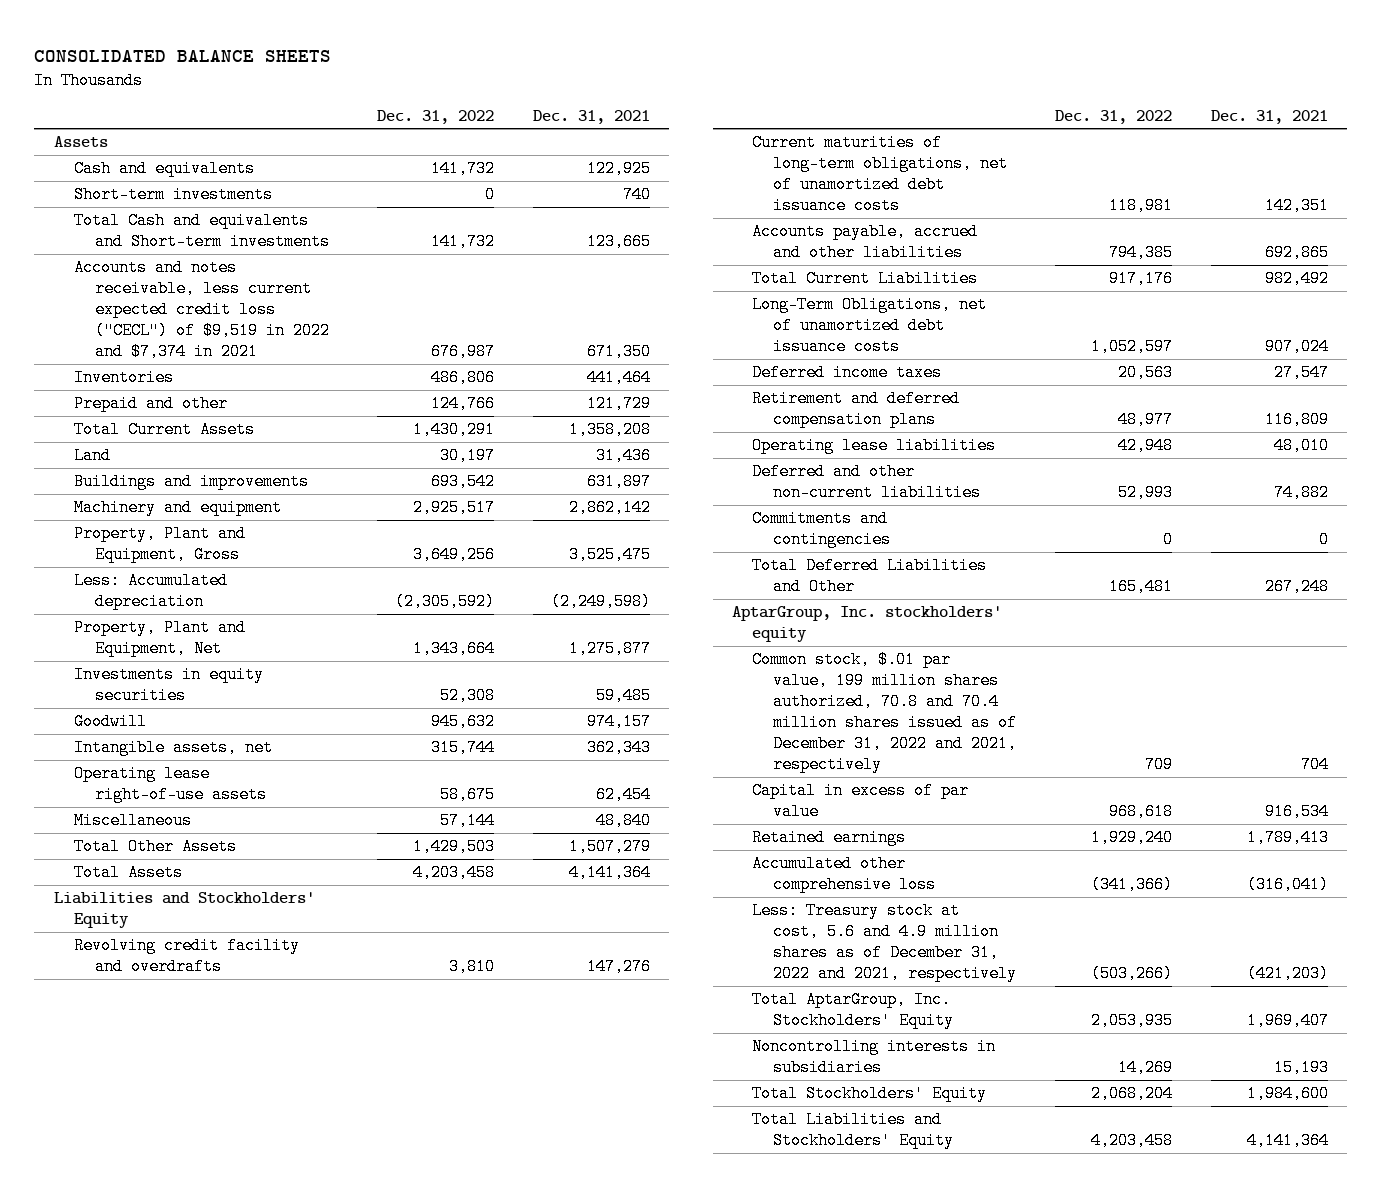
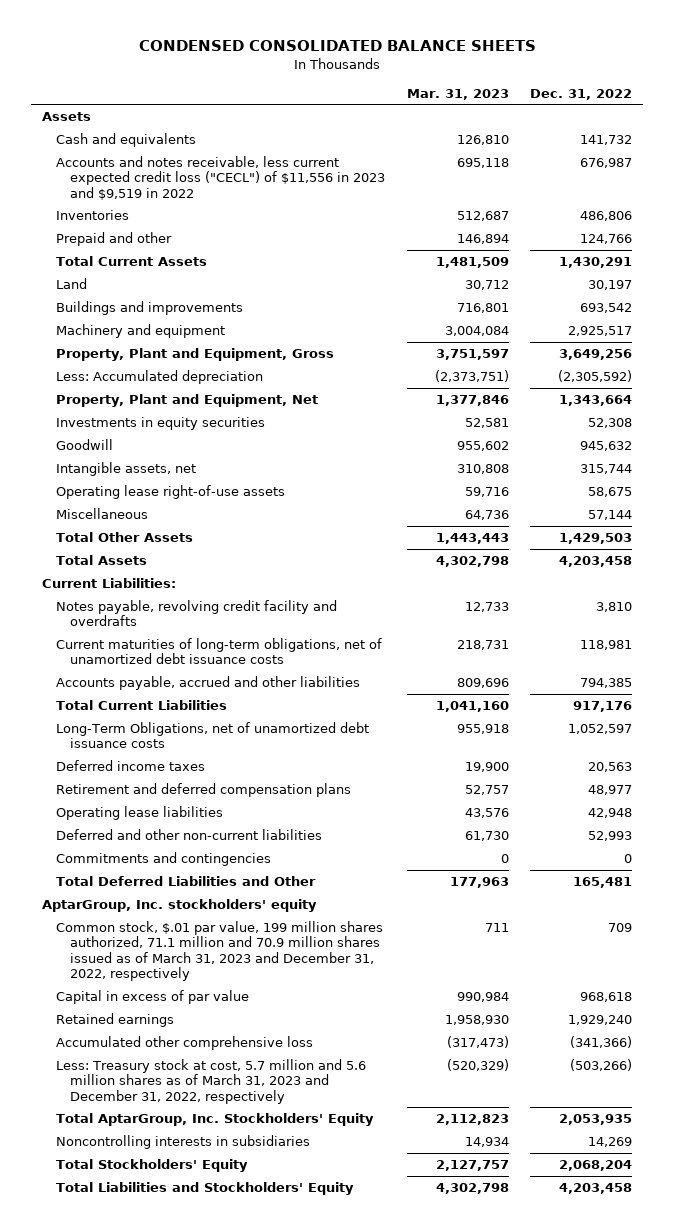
[34,49,332,62] CONSOLIDATED BALANCE SHEETS -> [139,40,537,52] CONDENSED CONSOLIDATED BALANCE SHEETS
[532,109,650,124] Dec. 31, 2021 -> none
none -> [406,88,509,100] Mar. 31, 2023
[74,186,274,204] Short-term investments -> none
[74,212,330,251] Total Cash and equivalents and Short-term investments -> none
[74,259,330,361] Accounts and notes receivable, less current expected credit loss ("CECL") of $9,519 in 2022 and $7,374 in 2021 -> [56,156,386,200] Accounts and notes receivable, less current expected credit loss ("CECL") of $11,556 in 2023 and $9,519 in 2022
[53,892,315,929] Liabilities and Stockholders' Equity -> none
none -> [42,578,177,589] Current Liabilities:
[74,937,301,976] Revolving credit facility and overdrafts -> [56,600,338,627] Notes payable, revolving credit facility and overdrafts
[752,651,1017,774] Common stock, $.01 par value, 199 million shares authorized, 70.8 and 70.4 million shares issued as of December 31, 2022 and 2021, respectively -> [56,921,384,981] Common stock, $.01 par value, 199 million shares authorized, 71.1 million and 70.9 million shares issued as of March 31, 2023 and December 31, 2022, respectively
[752,902,1017,983] Less: Treasury stock at cost, 5.6 and 4.9 million shares as of December 31, 2022 and 2021, respectively -> [56,1059,367,1104] Less: Treasury stock at cost, 5.7 million and 5.6 million shares as of March 31, 2023 and December 31, 2022, respectively

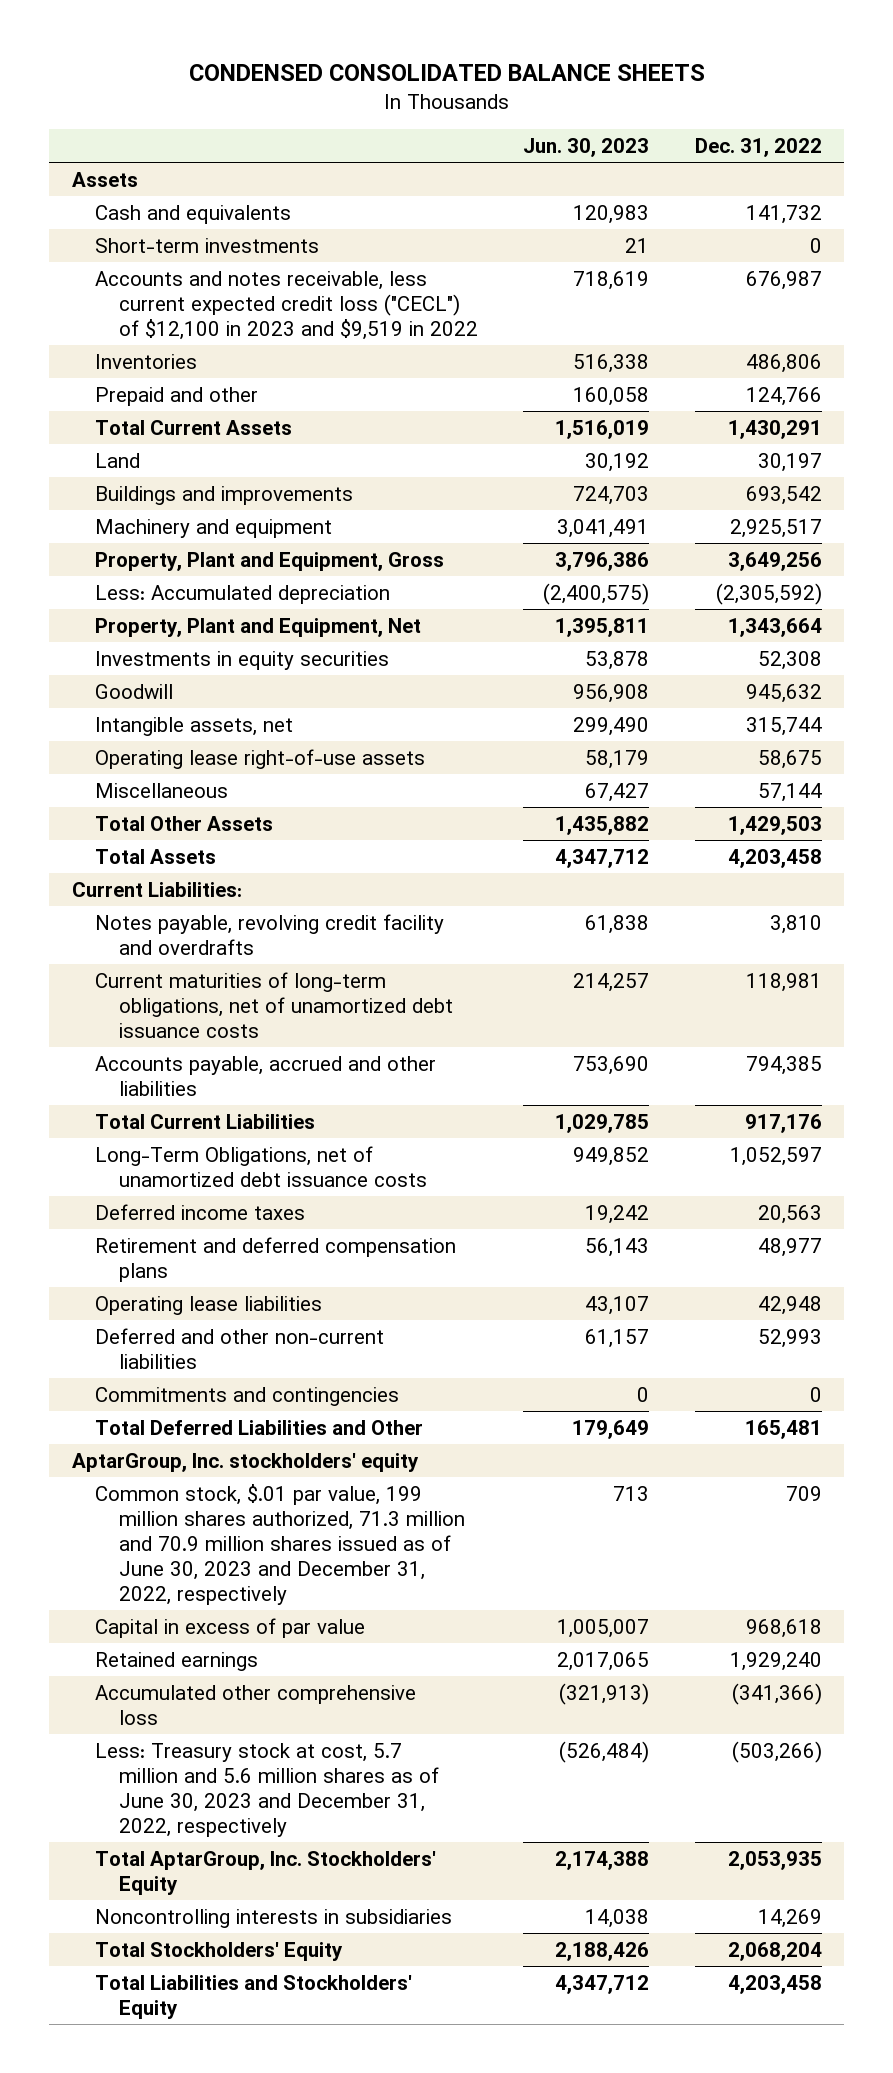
[406,88,509,100] Mar. 31, 2023 -> none
none -> [523,138,650,158] Jun. 30, 2023
none -> [95,237,320,253] Short-term investments
[56,156,386,200] Accounts and notes receivable, less current expected credit loss ("CECL") of $11,556 in 2023 and $9,519 in 2022 -> [95,270,478,341] Accounts and notes receivable, less current expected credit loss ("CECL") of $12,100 in 2023 and $9,519 in 2022
[56,921,384,981] Common stock, $.01 par value, 199 million shares authorized, 71.1 million and 70.9 million shares issued as of March 31, 2023 and December 31, 2022, respectively -> [95,1483,465,1606] Common stock, $.01 par value, 199 million shares authorized, 71.3 million and 70.9 million shares issued as of June 30, 2023 and December 31, 2022, respectively
[56,1059,367,1104] Less: Treasury stock at cost, 5.7 million and 5.6 million shares as of March 31, 2023 and December 31, 2022, respectively -> [95,1742,439,1838] Less: Treasury stock at cost, 5.7 million and 5.6 million shares as of June 30, 2023 and December 31, 2022, respectively

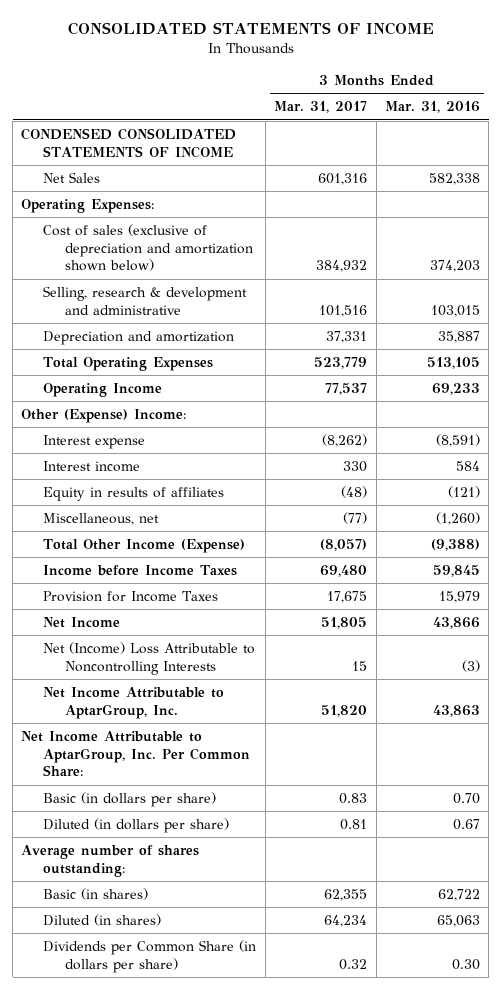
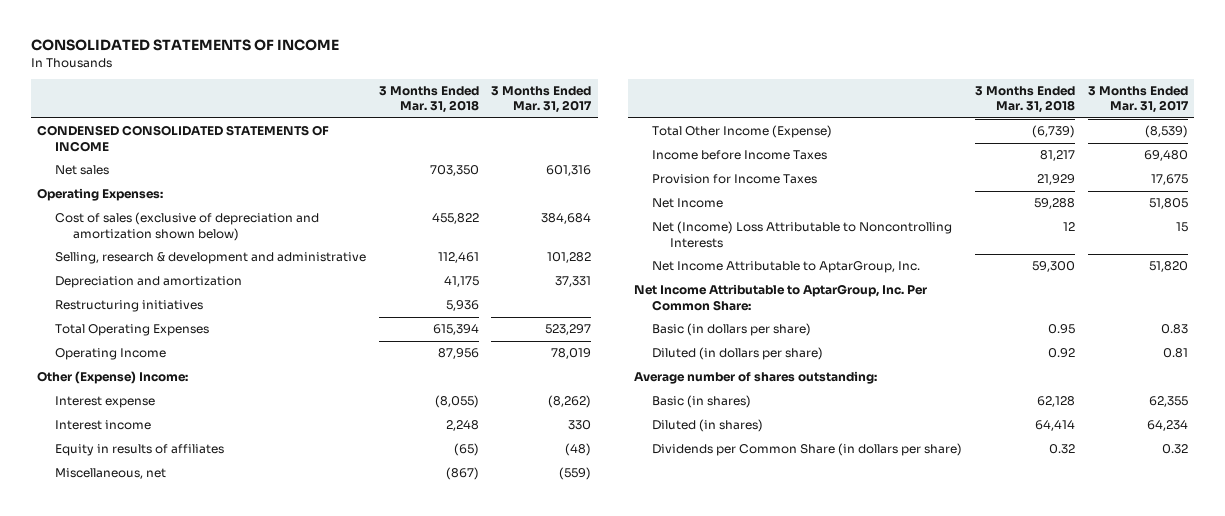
[384,101,480,114] Mar. 31, 2016 -> none
none -> [378,86,479,114] 3 Months Ended Mar. 31, 2018
[43,171,101,183] Net Sales -> [55,165,110,176] Net sales
[316,260,368,273] 384,932 -> [541,213,592,225] 384,684
[319,304,368,317] 101,516 -> [547,252,592,264] 101,282
none -> [55,300,204,313] Restructuring initiatives
[314,356,368,369] 523,779 -> [545,324,592,336] 523,297
[325,382,368,395] 77,537 -> [551,348,592,360] 78,019
[343,511,368,524] (77) -> [559,467,592,481] (559)
[320,538,368,551] (8,057) -> [1144,125,1188,139] (8,539)

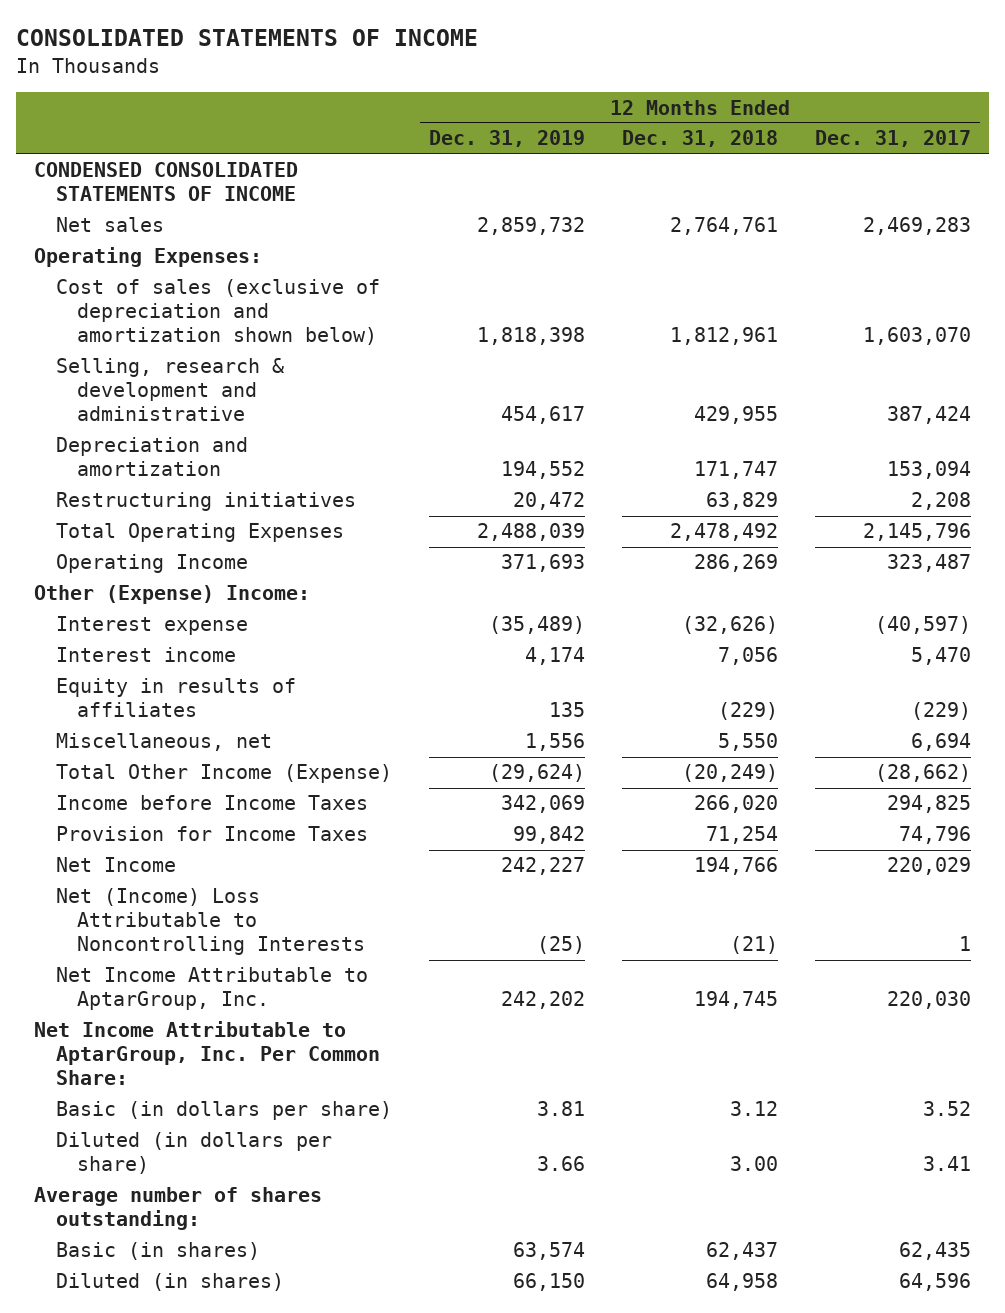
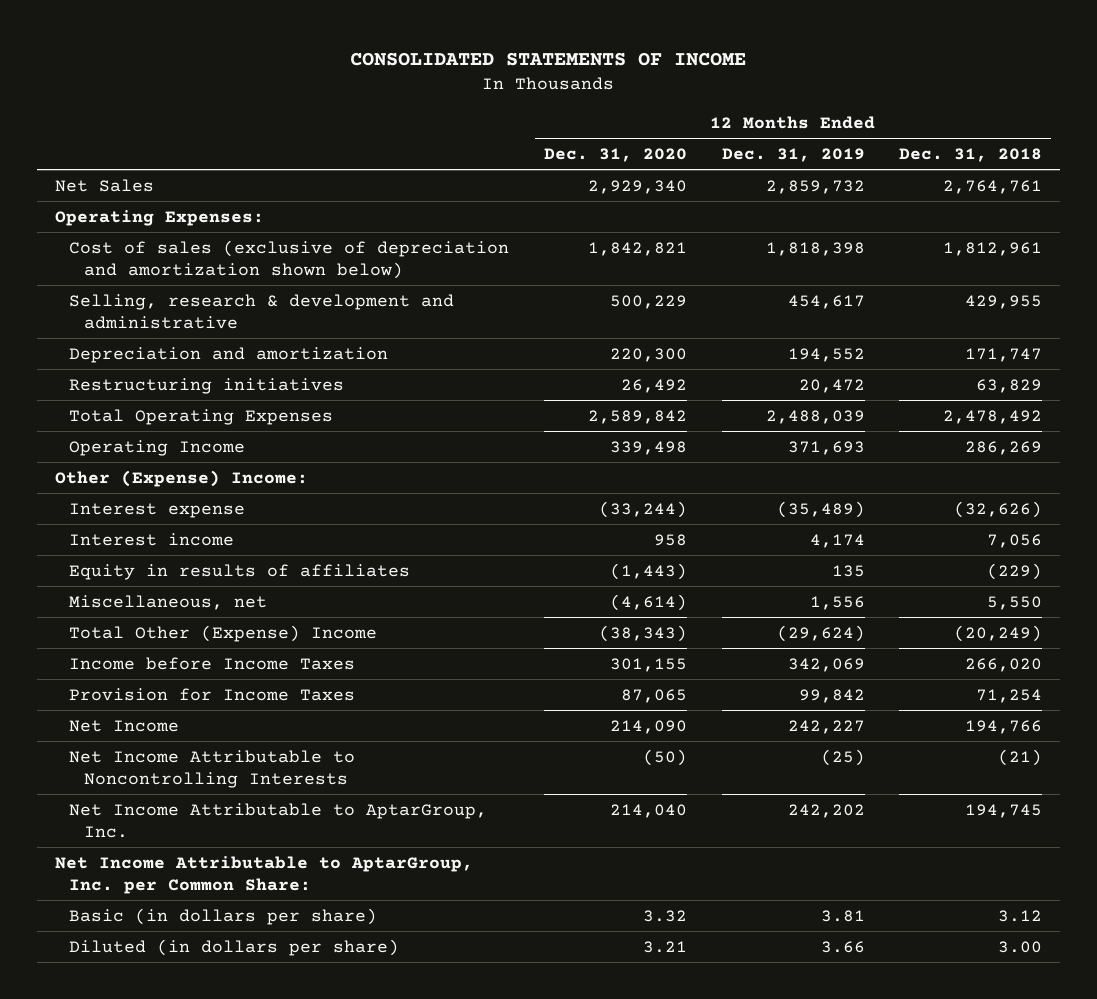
[814,130,971,148] Dec. 31, 2017 -> none
none -> [544,147,688,162] Dec. 31, 2020
[34,162,299,202] CONDENSED CONSOLIDATED STATEMENTS OF INCOME -> none
[55,217,164,233] Net sales -> [54,178,154,192] Net Sales
[55,764,392,784] Total Other Income (Expense) -> [69,624,378,642] Total Other (Expense) Income
[55,888,366,956] Net (Income) Loss Attributable to Noncontrolling Interests -> [69,749,356,788] Net Income Attributable to Noncontrolling Interests
[34,1021,380,1086] Net Income Attributable to AptarGroup, Inc. Per Common Share: -> [54,855,473,894] Net Income Attributable to AptarGroup, Inc. per Common Share:
[34,1187,323,1231] Average number of shares outstanding: -> none
[55,1242,260,1261] Basic (in shares) -> none
[55,1273,284,1292] Diluted (in shares) -> none

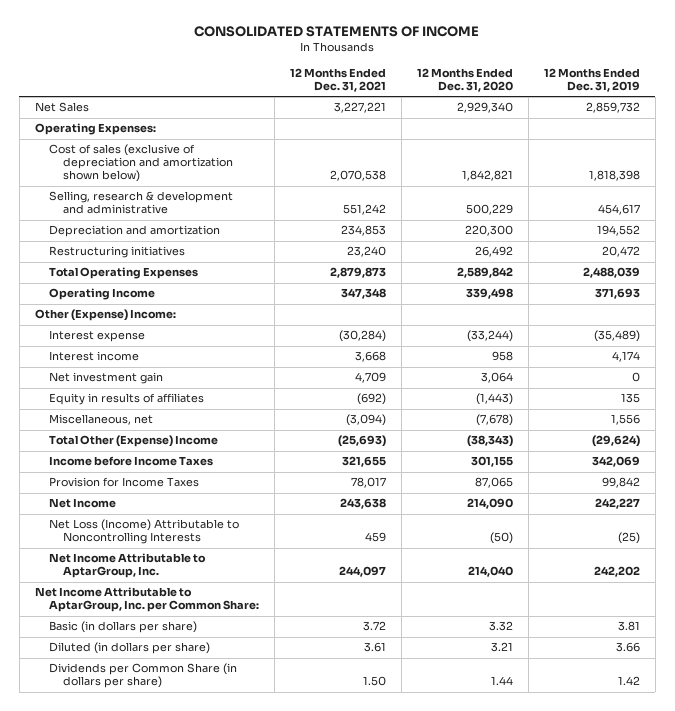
[899,147,1043,162] Dec. 31, 2018 -> none
none -> [289,67,386,92] 12 Months Ended Dec. 31, 2021
none -> [48,372,163,385] Net investment gain
[610,593,688,611] (4,614) -> [475,414,513,427] (7,678)
[69,749,356,788] Net Income Attributable to Noncontrolling Interests -> [48,519,239,545] Net Loss (Income) Attributable to Noncontrolling Interests
none -> [48,663,237,689] Dividends per Common Share (in dollars per share)

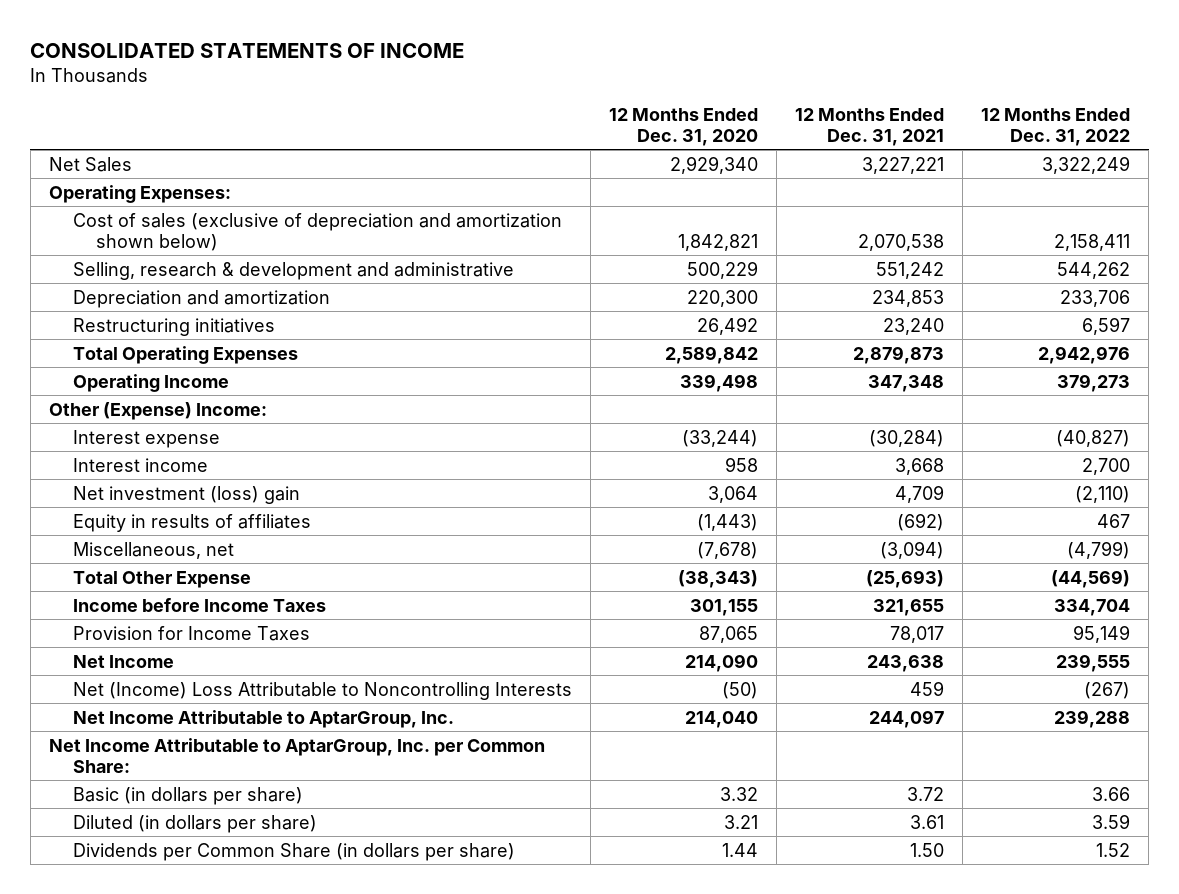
[543,67,640,92] 12 Months Ended Dec. 31, 2019 -> none
none -> [981,107,1131,146] 12 Months Ended Dec. 31, 2022
[48,372,163,385] Net investment gain -> [72,485,300,504] Net investment (loss) gain
[48,435,218,448] Total Other (Expense) Income -> [72,570,251,588] Total Other Expense
[48,519,239,545] Net Loss (Income) Attributable to Noncontrolling Interests -> [72,681,572,700] Net (Income) Loss Attributable to Noncontrolling Interests

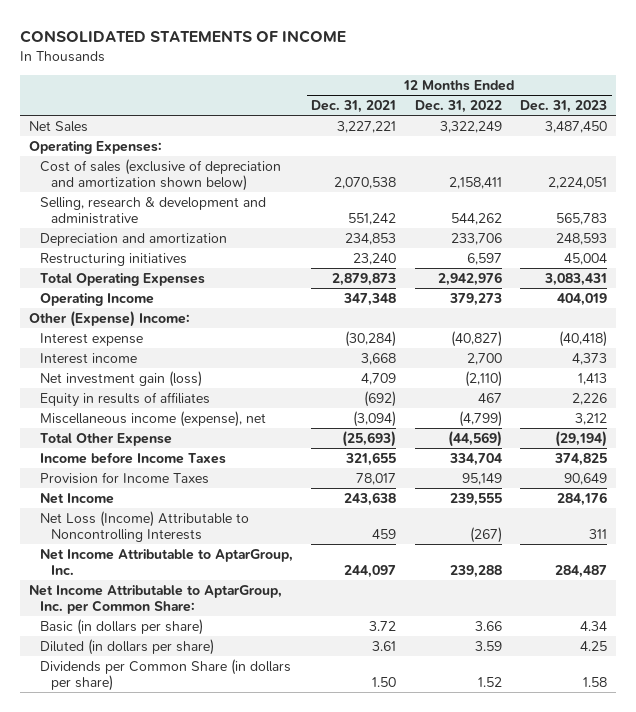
[608,107,758,146] 12 Months Ended Dec. 31, 2020 -> none
none -> [520,99,608,113] Dec. 31, 2023
[72,485,300,504] Net investment (loss) gain -> [40,370,203,387] Net investment gain (loss)
[72,541,234,559] Miscellaneous, net -> [40,410,267,427] Miscellaneous income (expense), net
[72,681,572,700] Net (Income) Loss Attributable to Noncontrolling Interests -> [40,510,250,543] Net Loss (Income) Attributable to Noncontrolling Interests

